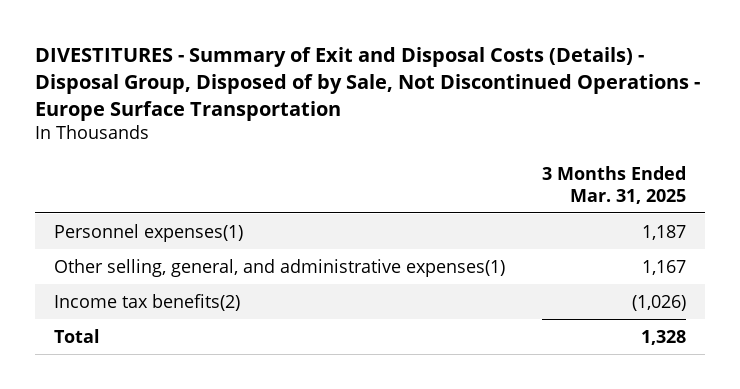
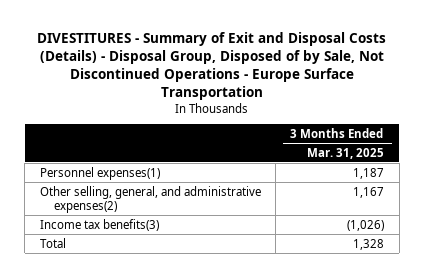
[53,258,505,277] Other selling, general, and administrative expenses(1) -> [39,185,261,213] Other selling, general, and administrative expenses(2)
[53,293,240,311] Income tax benefits(2) -> [39,218,159,231] Income tax benefits(3)

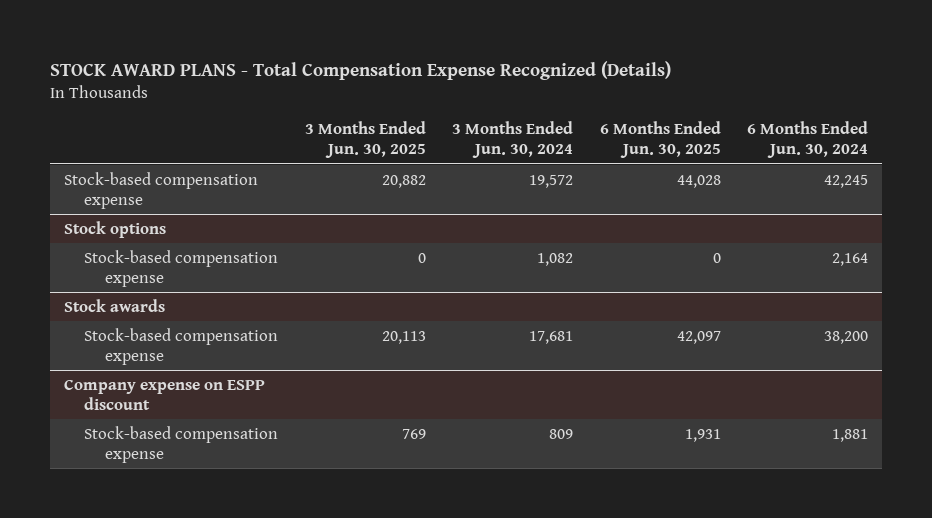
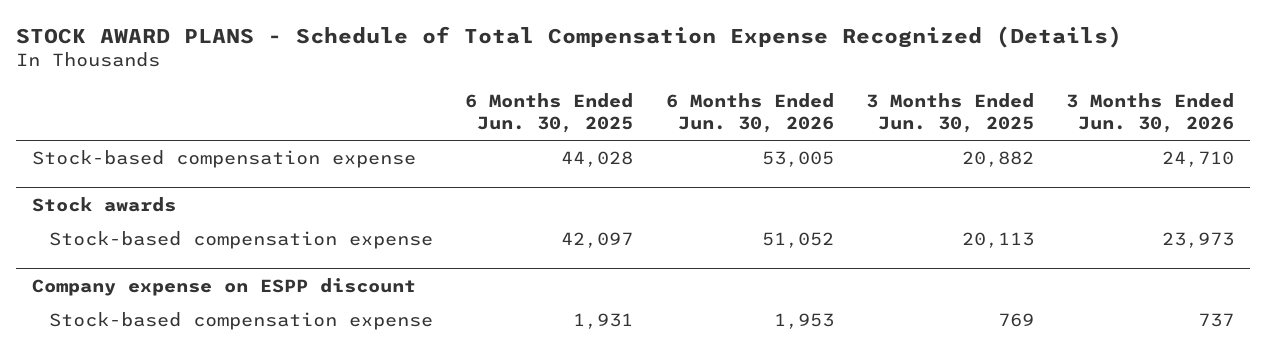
[50,60,672,80] STOCK AWARD PLANS - Total Compensation Expense Recognized (Details) -> [15,25,1122,48] STOCK AWARD PLANS - Schedule of Total Compensation Expense Recognized (Details)
[452,121,574,159] 3 Months Ended Jun. 30, 2024 -> none
[747,121,869,159] 6 Months Ended Jun. 30, 2024 -> none
none -> [665,92,834,134] 6 Months Ended Jun. 30, 2026
none -> [1066,92,1235,134] 3 Months Ended Jun. 30, 2026
[63,220,166,238] Stock options -> none
[84,249,279,287] Stock-based compensation expense -> none

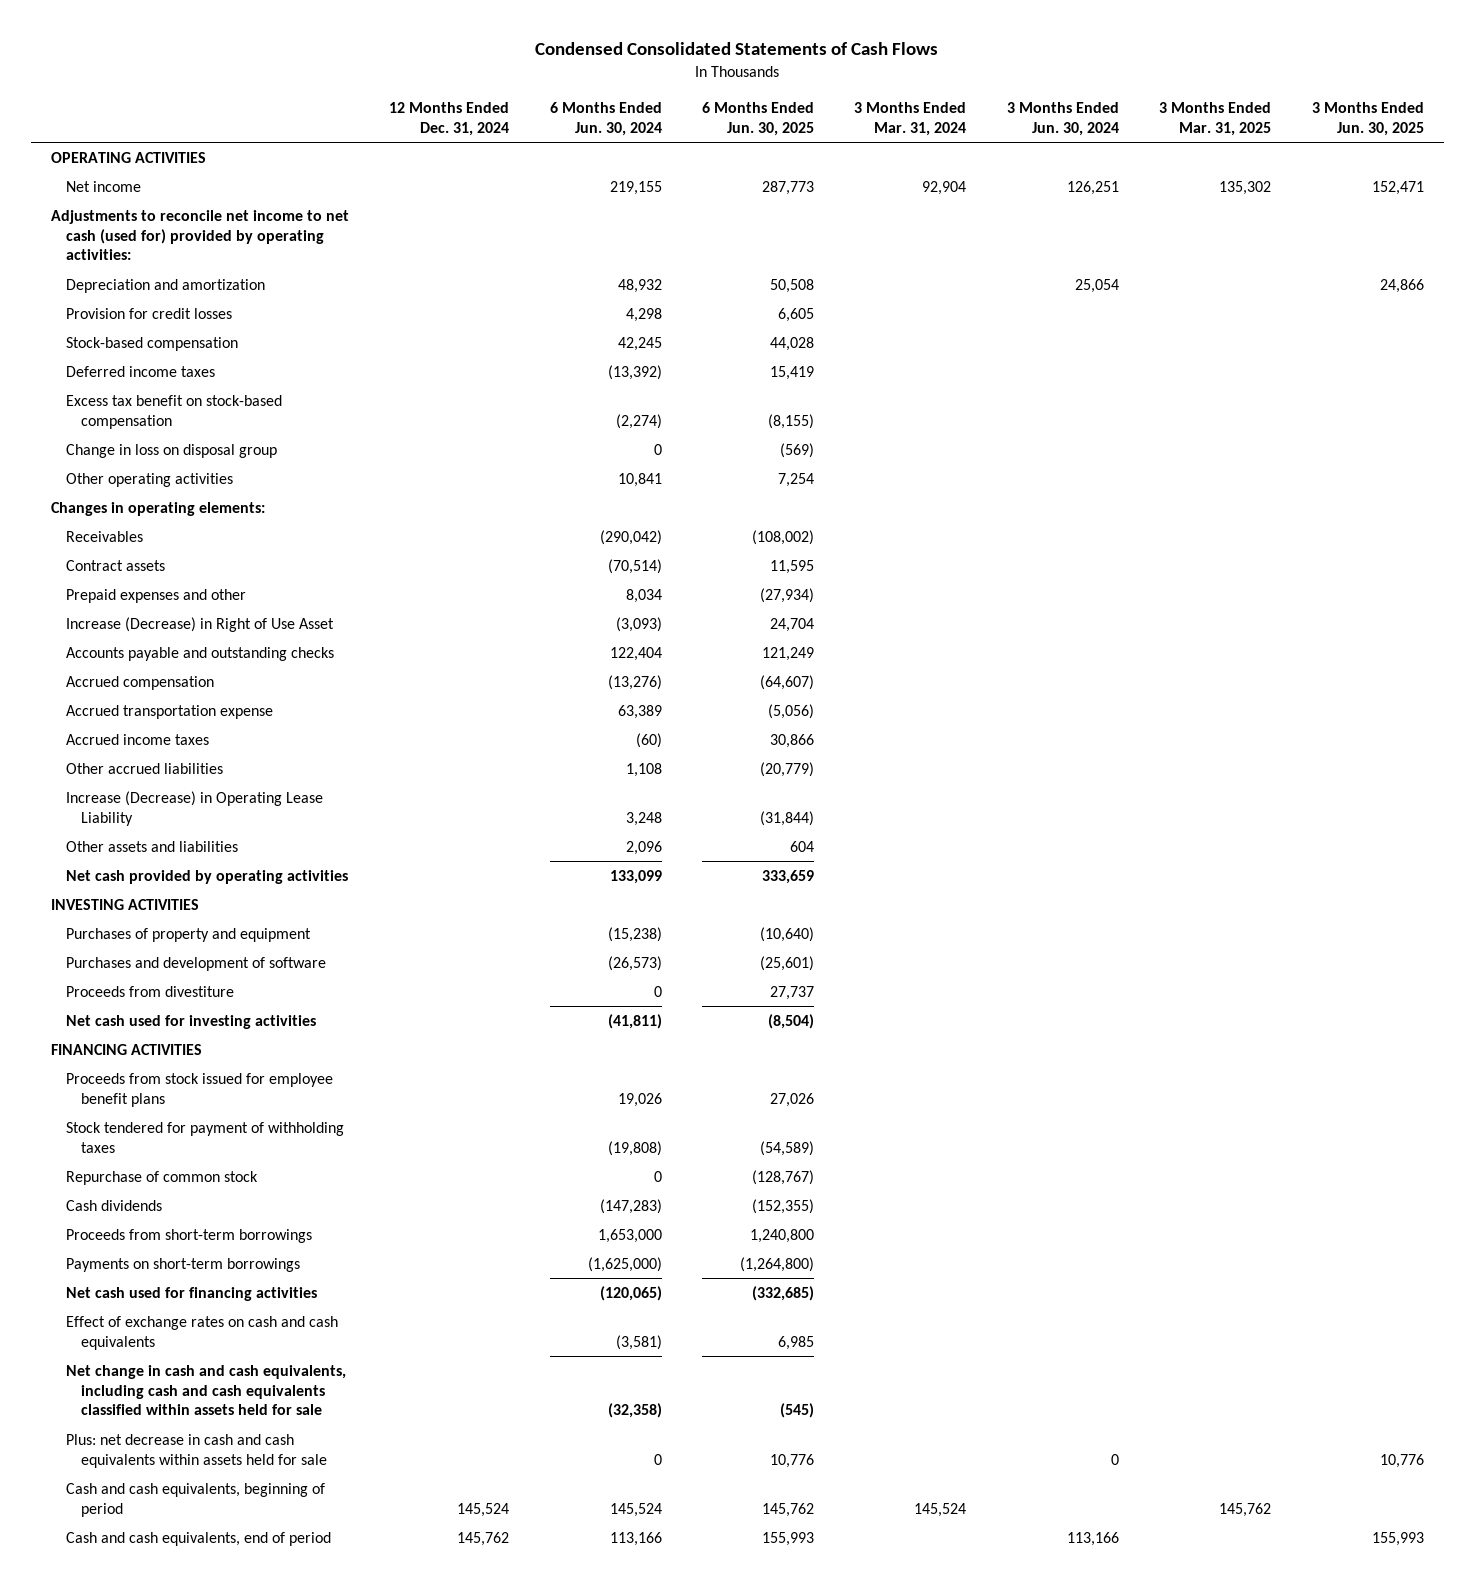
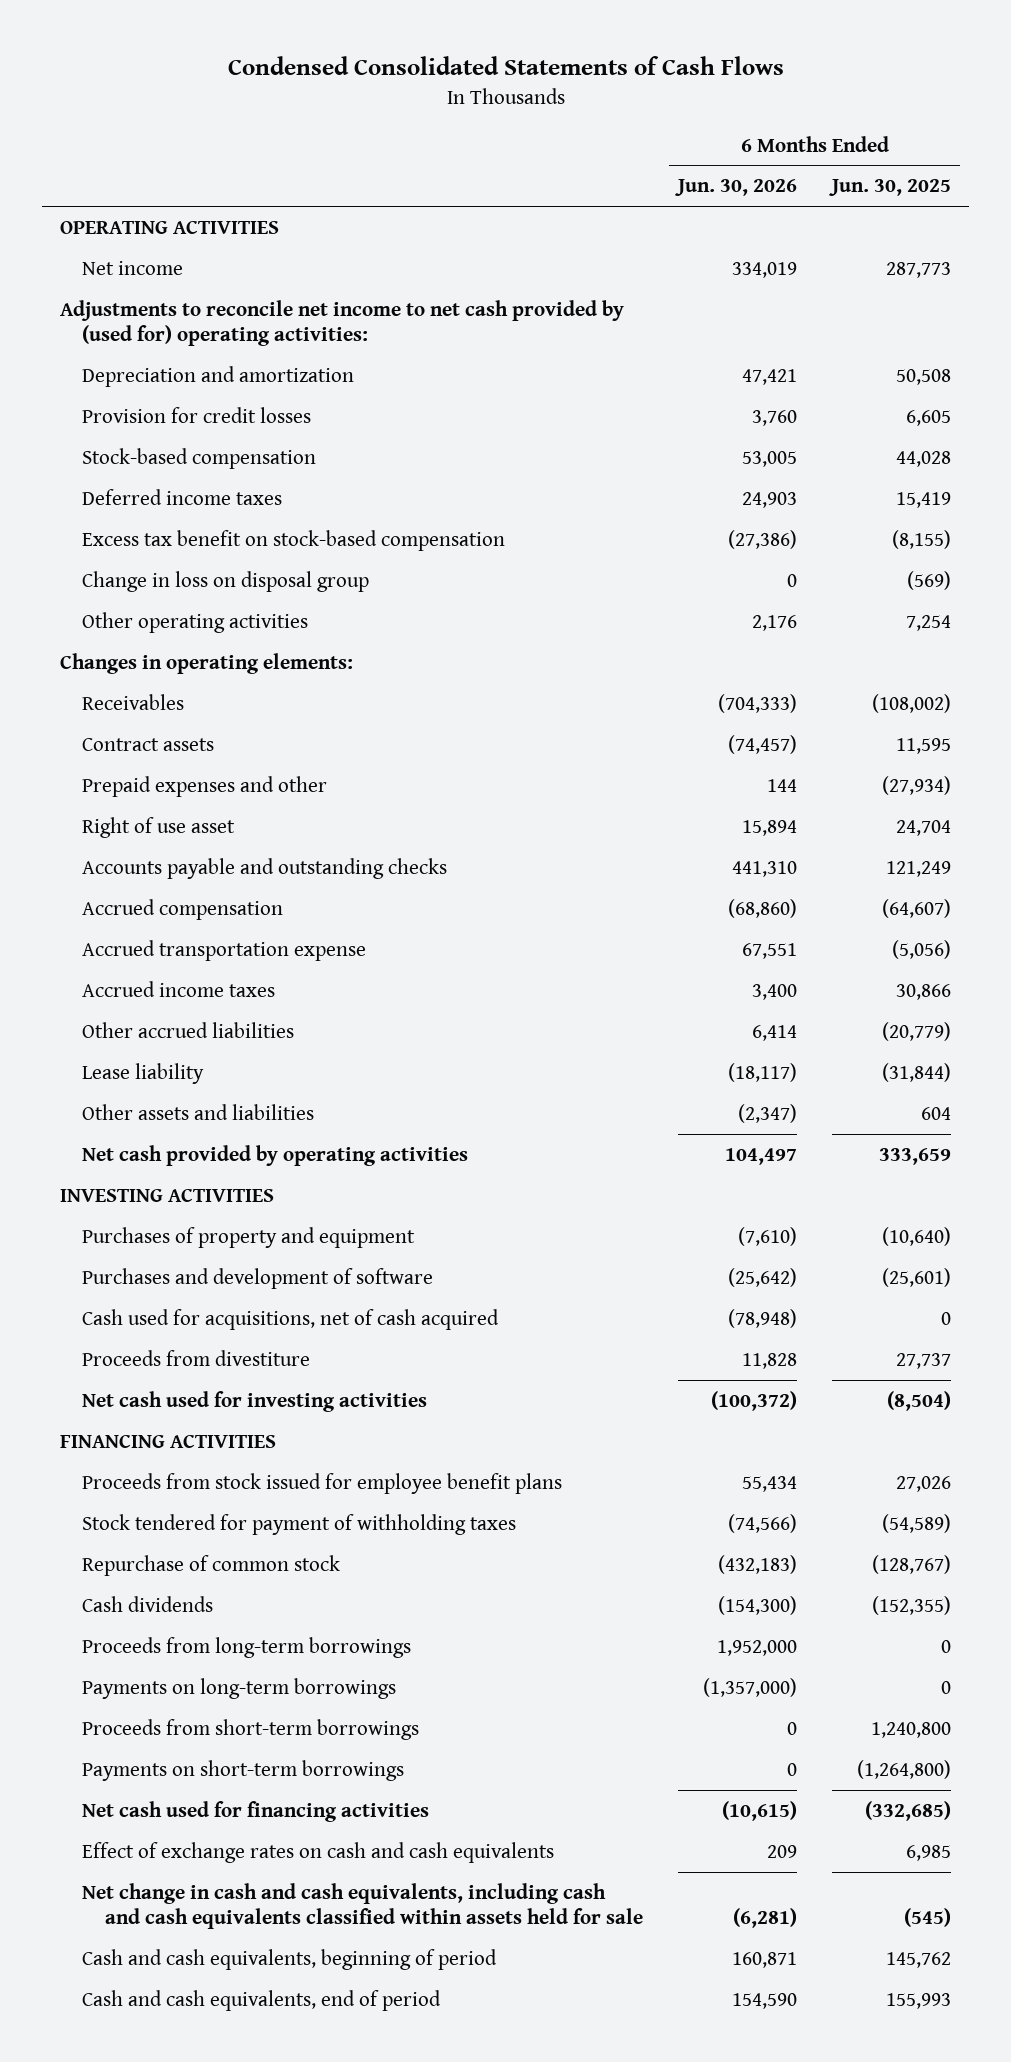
[389,101,510,136] 12 Months Ended Dec. 31, 2024 -> none
[549,101,662,136] 6 Months Ended Jun. 30, 2024 -> none
[854,101,967,136] 3 Months Ended Mar. 31, 2024 -> none
[1006,101,1119,136] 3 Months Ended Jun. 30, 2024 -> none
[1159,101,1272,136] 3 Months Ended Mar. 31, 2025 -> none
[1311,101,1424,136] 3 Months Ended Jun. 30, 2025 -> none
none -> [675,179,798,197] Jun. 30, 2026
[50,209,349,261] Adjustments to reconcile net income to net cash (used for) provided by operating activities: -> [59,299,624,346] Adjustments to reconcile net income to net cash provided by (used for) operating activities:
[65,616,334,632] Increase (Decrease) in Right of Use Asset -> [82,816,236,838] Right of use asset
[65,790,323,826] Increase (Decrease) in Operating Lease Liability -> [82,1062,205,1084] Lease liability
none -> [82,1308,500,1330] Cash used for acquisitions, net of cash acquired
none -> [82,1636,412,1658] Proceeds from long-term borrowings
none -> [82,1677,397,1699] Payments on long-term borrowings
[65,1433,327,1468] Plus: net decrease in cash and cash equivalents within assets held for sale -> none

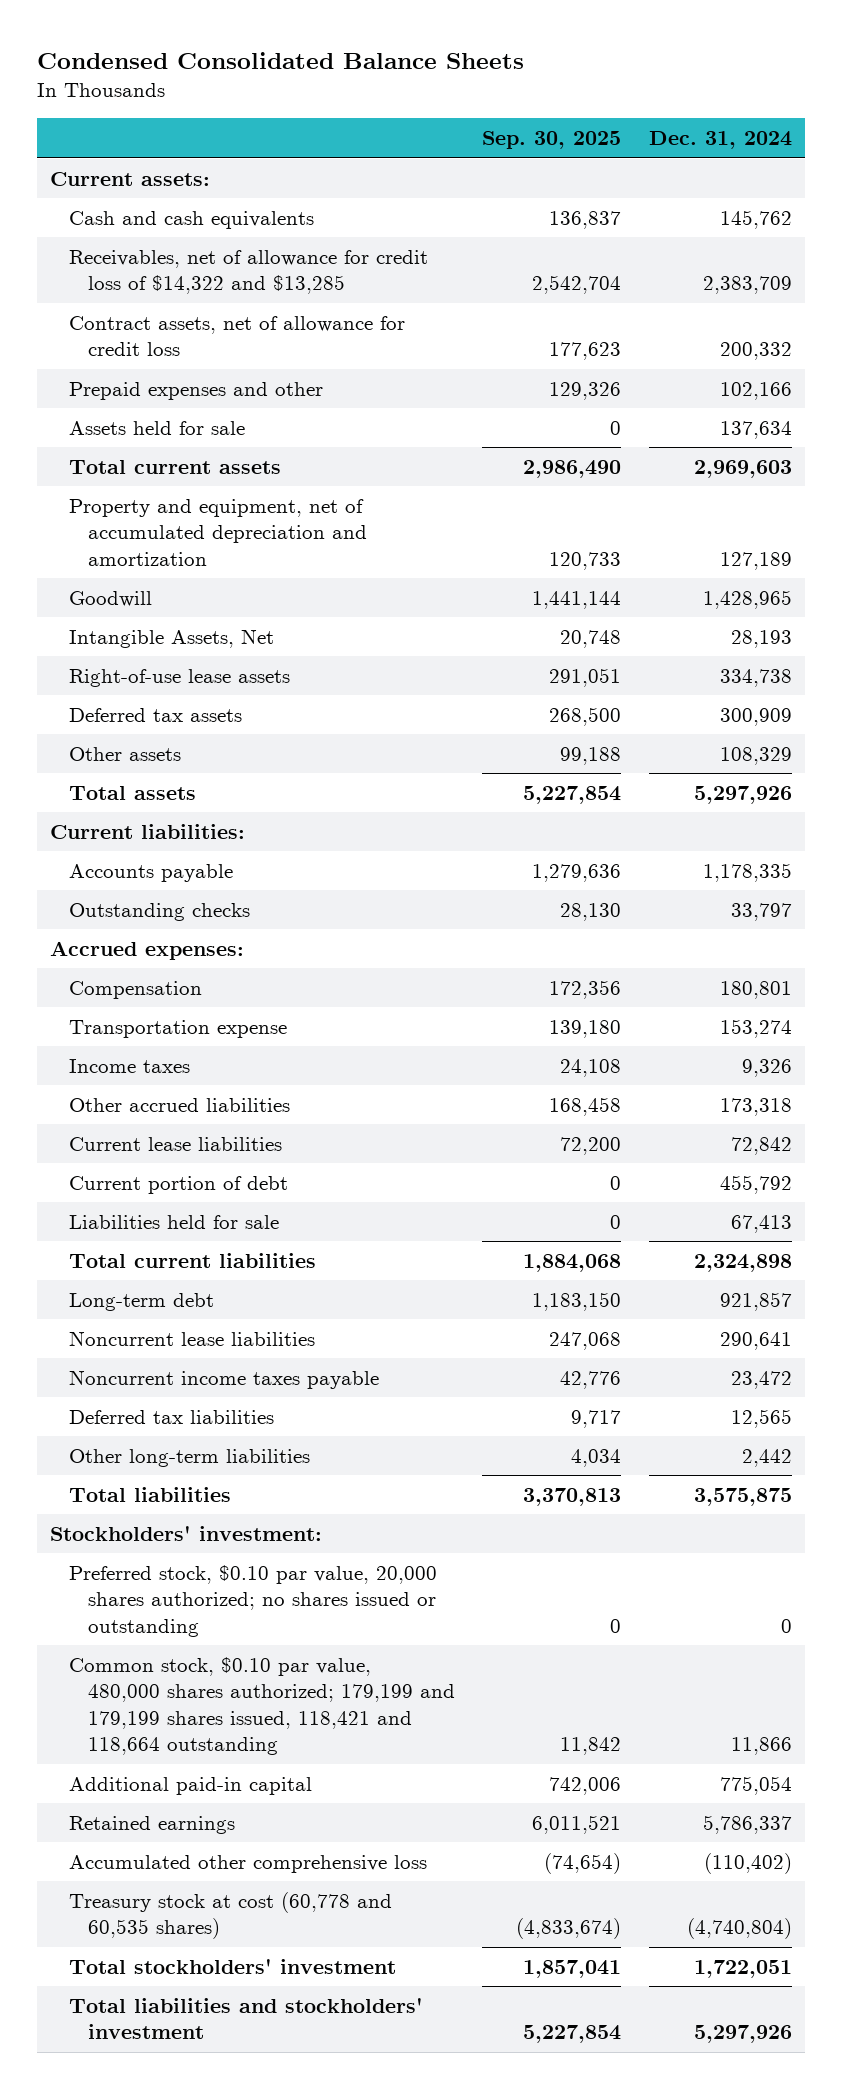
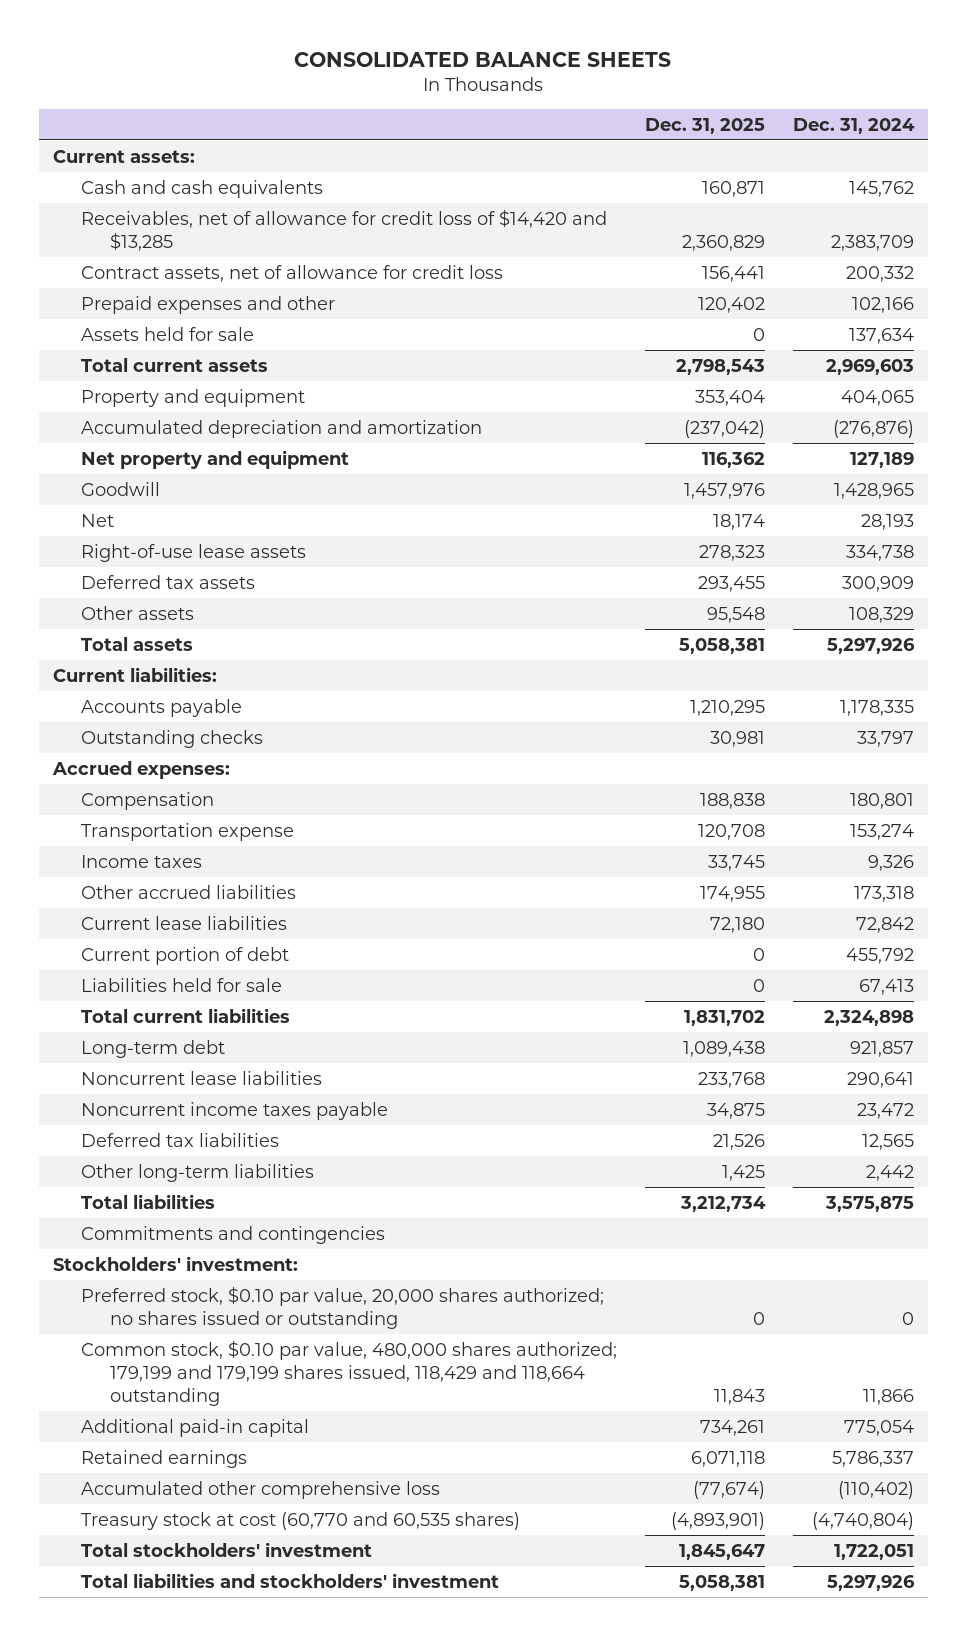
[36,52,524,70] Condensed Consolidated Balance Sheets -> [294,51,672,67] CONSOLIDATED BALANCE SHEETS
[482,131,622,150] Sep. 30, 2025 -> none
none -> [645,117,766,134] Dec. 31, 2025
[69,249,429,295] Receivables, net of allowance for credit loss of $14,322 and $13,285 -> [81,208,608,251] Receivables, net of allowance for credit loss of $14,420 and $13,285
none -> [81,388,306,407] Property and equipment
none -> [81,419,483,438] Accumulated depreciation and amortization
[69,498,368,566] Property and equipment, net of accumulated depreciation and amortization -> [81,449,350,469] Net property and equipment
[69,628,275,648] Intangible Assets, Net -> [81,513,115,527] Net
none -> [81,1225,386,1244] Commitments and contingencies
[69,1656,456,1756] Common stock, $0.10 par value, 480,000 shares authorized; 179,199 and 179,199 shares issued, 118,421 and 118,664 outstanding -> [81,1339,618,1406] Common stock, $0.10 par value, 480,000 shares authorized; 179,199 and 179,199 shares issued, 118,429 and 118,664 outstanding
[69,1891,393,1940] Treasury stock at cost (60,778 and 60,535 shares) -> [81,1511,521,1530] Treasury stock at cost (60,770 and 60,535 shares)

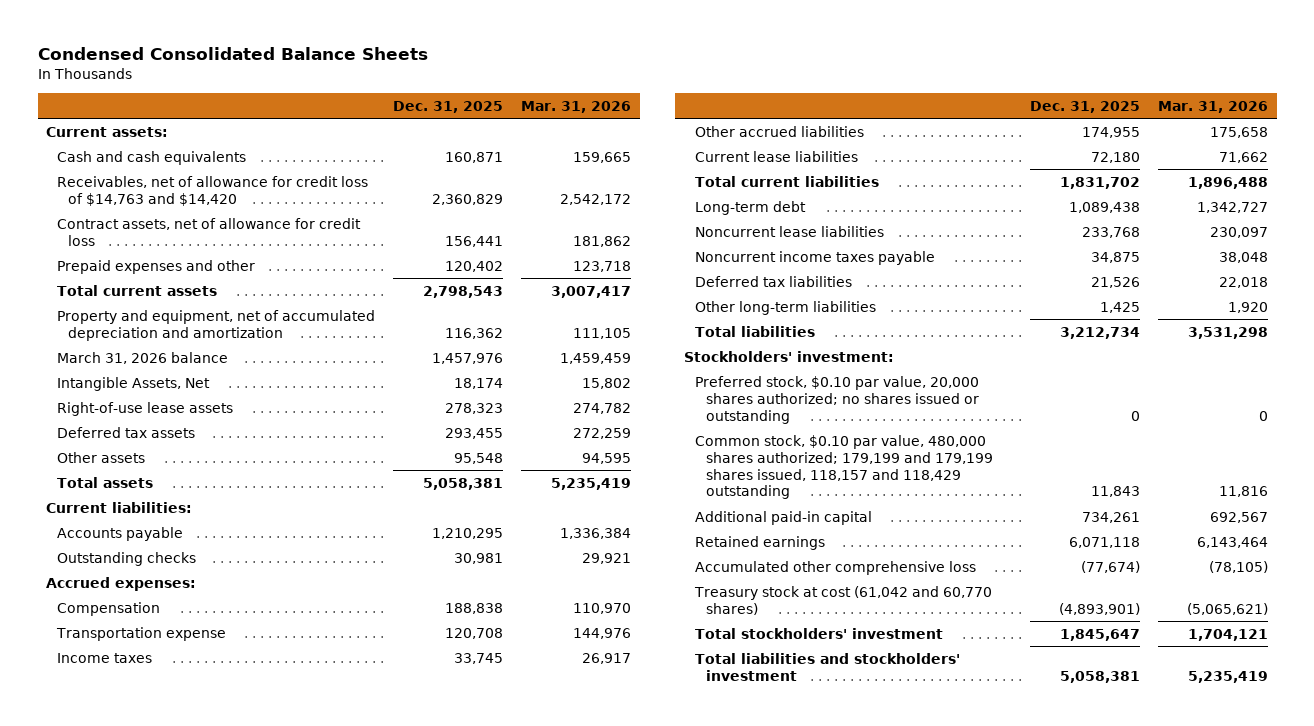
[294,51,672,67] CONSOLIDATED BALANCE SHEETS -> [37,46,428,60] Condensed Consolidated Balance Sheets
[793,117,916,134] Dec. 31, 2024 -> none
none -> [520,100,631,113] Mar. 31, 2026
[81,208,608,251] Receivables, net of allowance for credit loss of $14,420 and $13,285 -> [57,175,369,206] Receivables, net of allowance for credit loss of $14,763 and $14,420
[81,326,255,341] Assets held for sale -> none
[81,388,306,407] Property and equipment -> none
[81,419,483,438] Accumulated depreciation and amortization -> none
[81,449,350,469] Net property and equipment -> [57,309,376,341] Property and equipment, net of accumulated depreciation and amortization
[81,481,161,496] Goodwill -> [57,351,229,364] March 31, 2026 balance
[81,513,115,527] Net -> [57,376,211,391] Intangible Assets, Net
[81,946,290,965] Current portion of debt -> none
[81,977,283,992] Liabilities held for sale -> none
[81,1225,386,1244] Commitments and contingencies -> none
[81,1339,618,1406] Common stock, $0.10 par value, 480,000 shares authorized; 179,199 and 179,199 shares issued, 118,429 and 118,664 outstanding -> [694,434,993,500] Common stock, $0.10 par value, 480,000 shares authorized; 179,199 and 179,199 shares issued, 118,157 and 118,429 outstanding
[81,1511,521,1530] Treasury stock at cost (60,770 and 60,535 shares) -> [693,585,992,615] Treasury stock at cost (61,042 and 60,770 shares)

